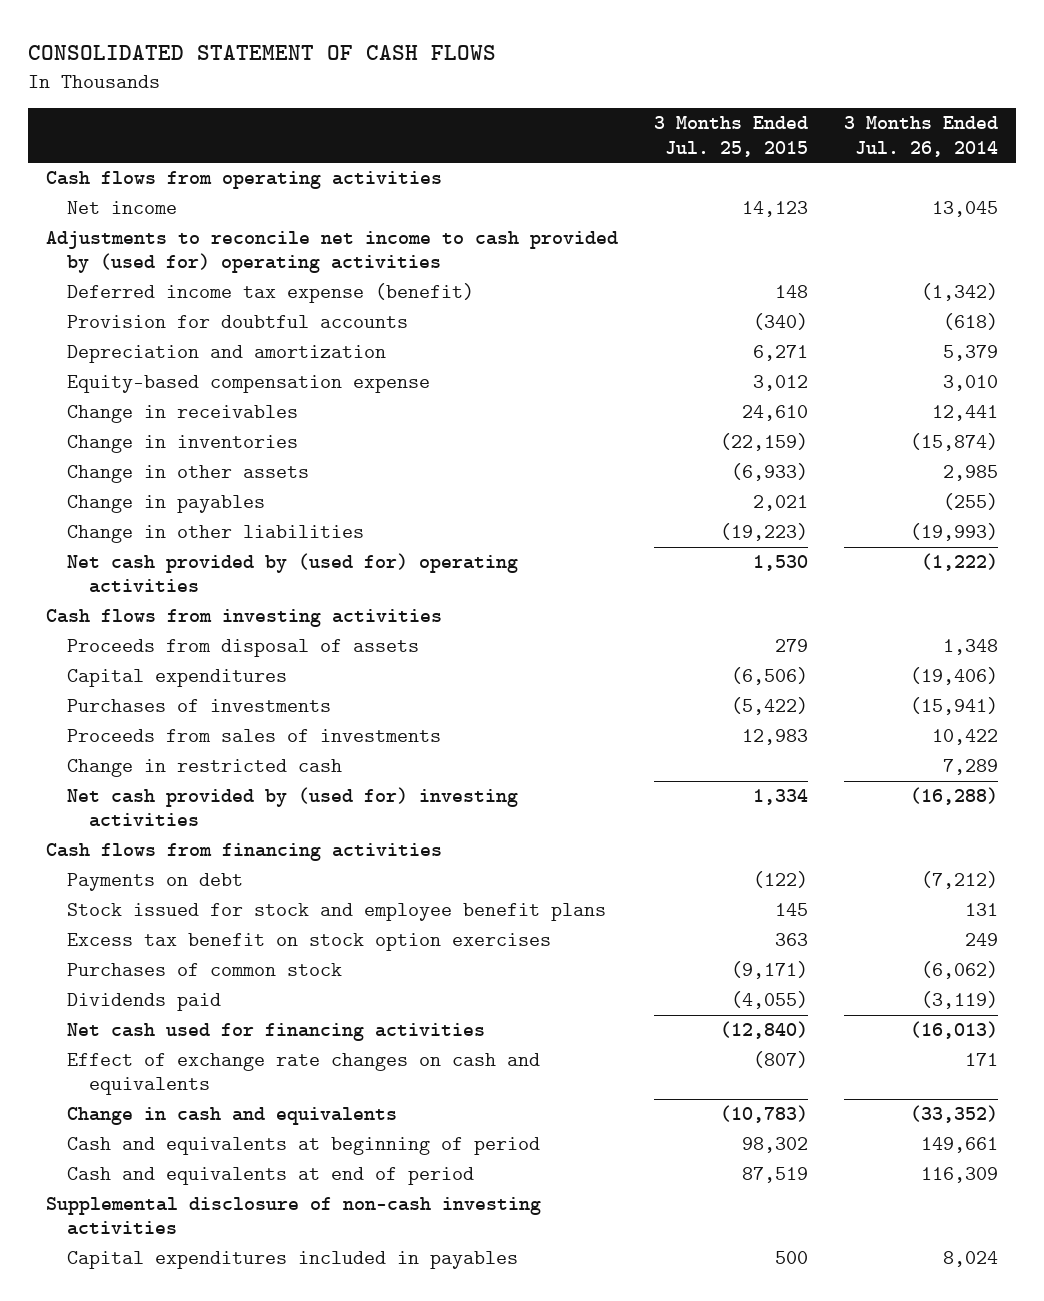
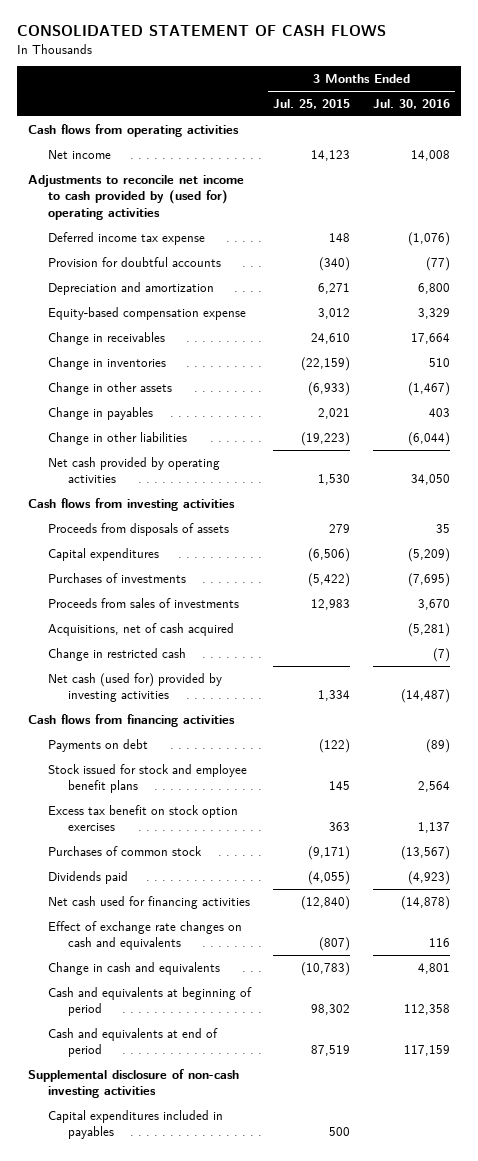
[843,116,998,157] 3 Months Ended Jul. 26, 2014 -> none
none -> [372,98,450,109] Jul. 30, 2016
[67,283,475,304] Deferred income tax expense (benefit) -> [48,231,206,245] Deferred income tax expense
[67,553,519,594] Net cash provided by (used for) operating activities -> [48,456,221,484] Net cash provided by operating activities
[67,639,420,658] Proceeds from disposal of assets -> [48,522,230,536] Proceeds from disposals of assets
none -> [48,622,235,636] Acquisitions, net of cash acquired
[67,787,519,828] Net cash provided by (used for) investing activities -> [48,672,223,703] Net cash (used for) provided by investing activities

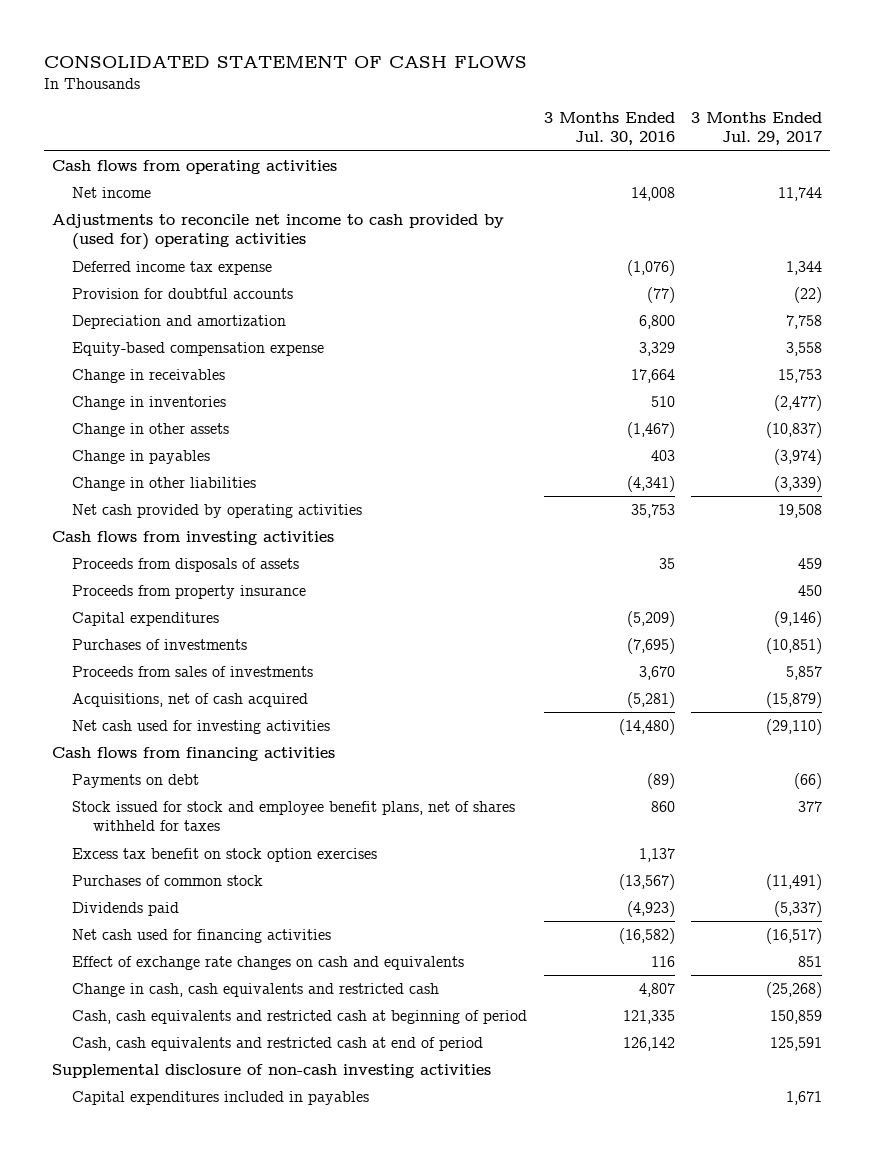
[273,98,351,109] Jul. 25, 2015 -> none
none -> [690,112,822,146] 3 Months Ended Jul. 29, 2017
[407,431,450,446] (6,044) -> [626,475,675,492] (4,341)
[410,474,450,486] 34,050 -> [630,503,675,518] 35,753
none -> [72,584,307,599] Proceeds from property insurance
[48,647,187,661] Change in restricted cash -> none
[48,672,223,703] Net cash (used for) provided by investing activities -> [72,719,331,734] Net cash used for investing activities
[400,689,450,704] (14,487) -> [618,718,675,735] (14,480)
[48,763,248,794] Stock issued for stock and employee benefit plans -> [72,800,516,832] Stock issued for stock and employee benefit plans, net of shares withheld for taxes
[417,781,450,793] 2,564 -> [650,800,675,812] 860
[400,895,450,910] (14,878) -> [618,927,675,944] (16,582)
[48,961,221,975] Change in cash and equivalents -> [72,982,440,997] Change in cash, cash equivalents and restricted cash
[417,962,450,974] 4,801 -> [638,982,675,997] 4,807
[48,986,253,1017] Cash and equivalents at beginning of period -> [72,1009,528,1024] Cash, cash equivalents and restricted cash at beginning of period
[403,1004,450,1016] 112,358 -> [622,1009,675,1024] 121,335
[48,1027,219,1058] Cash and equivalents at end of period -> [72,1036,484,1051] Cash, cash equivalents and restricted cash at end of period
[403,1045,450,1057] 117,159 -> [622,1036,675,1051] 126,142

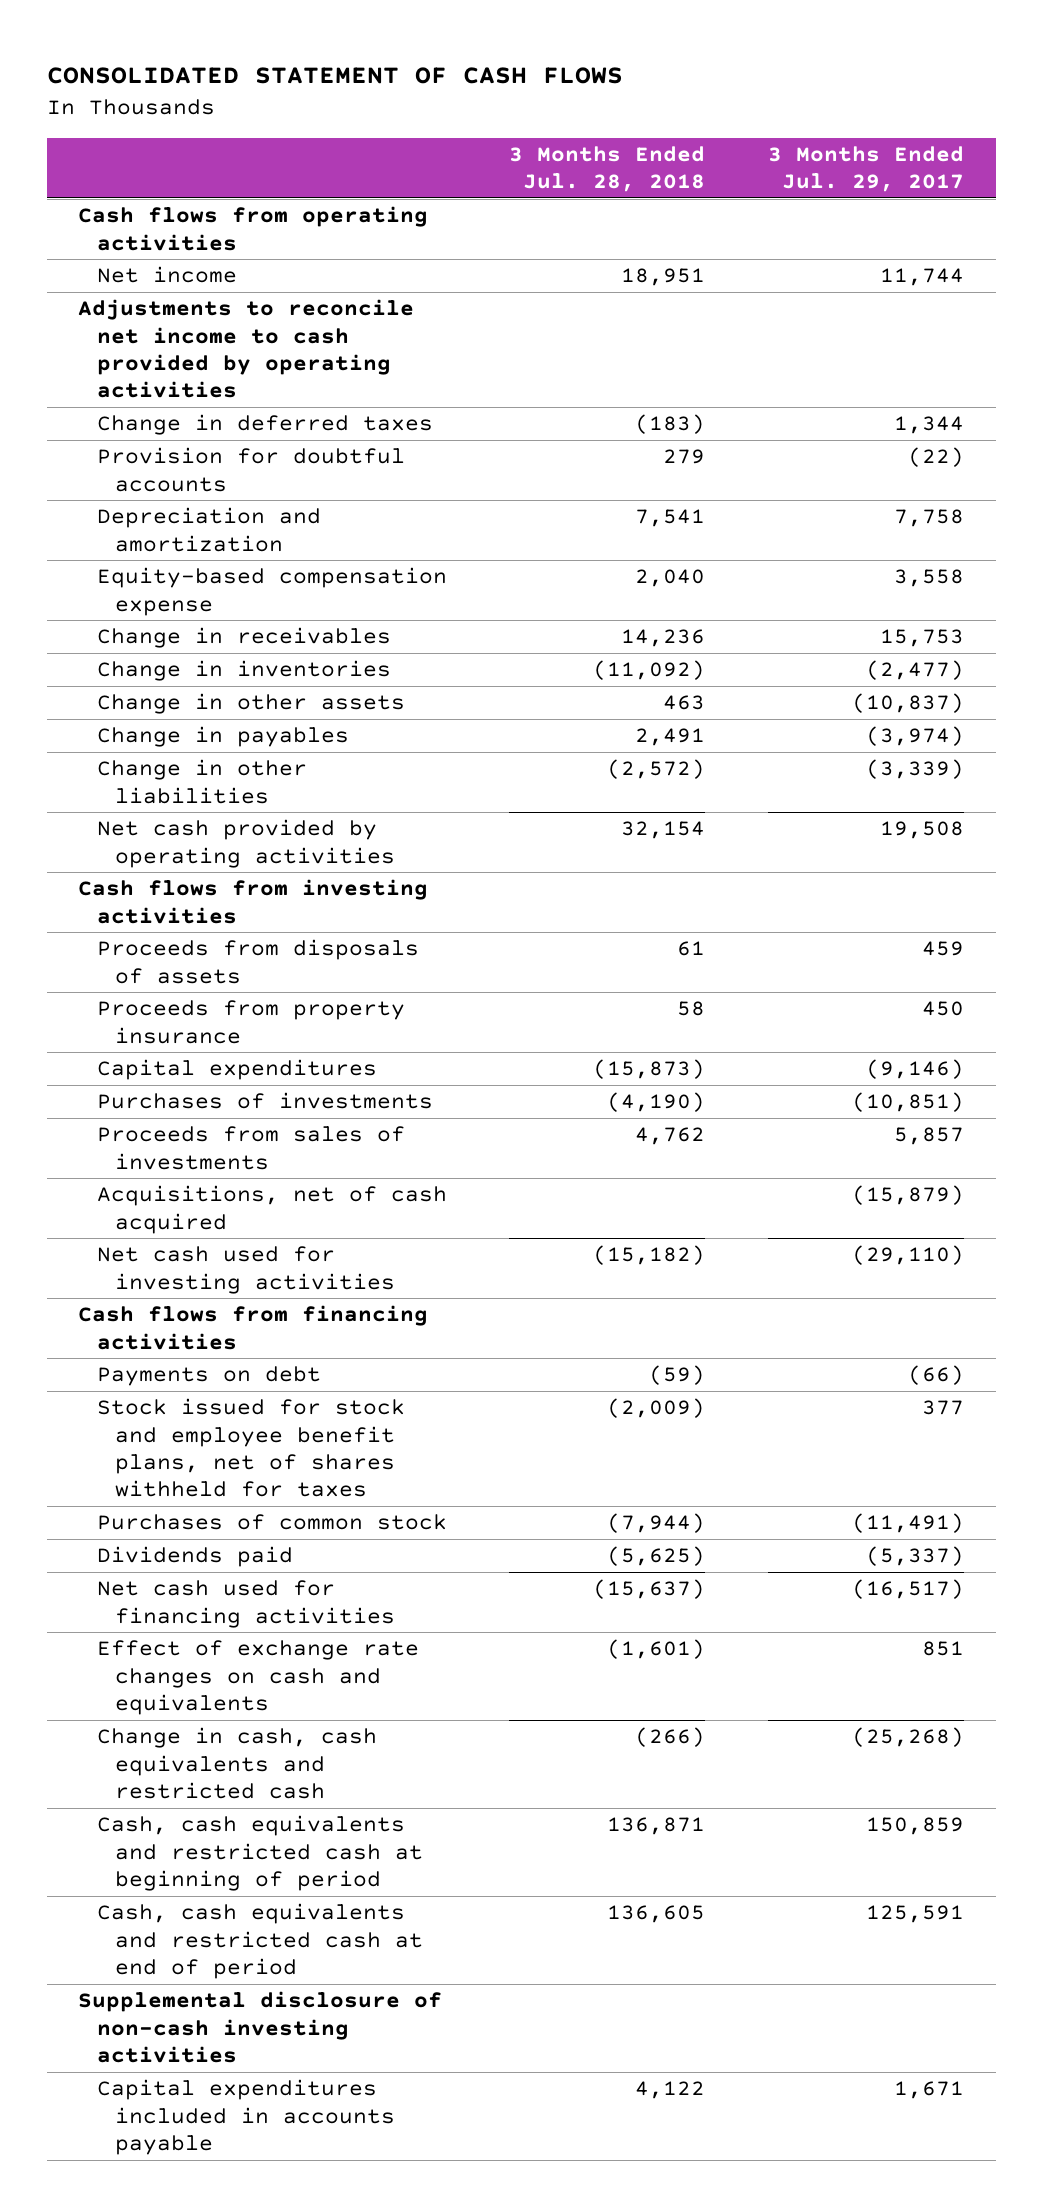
[543,112,675,146] 3 Months Ended Jul. 30, 2016 -> none
none -> [509,145,706,193] 3 Months Ended Jul. 28, 2018
[52,213,505,251] Adjustments to reconcile net income to cash provided by (used for) operating activities -> [78,299,415,399] Adjustments to reconcile net income to cash provided by operating activities
[72,260,273,275] Deferred income tax expense -> [96,414,433,436] Change in deferred taxes
[72,847,378,862] Excess tax benefit on stock option exercises -> none
[72,1090,370,1105] Capital expenditures included in payables -> [96,2079,395,2156] Capital expenditures included in accounts payable

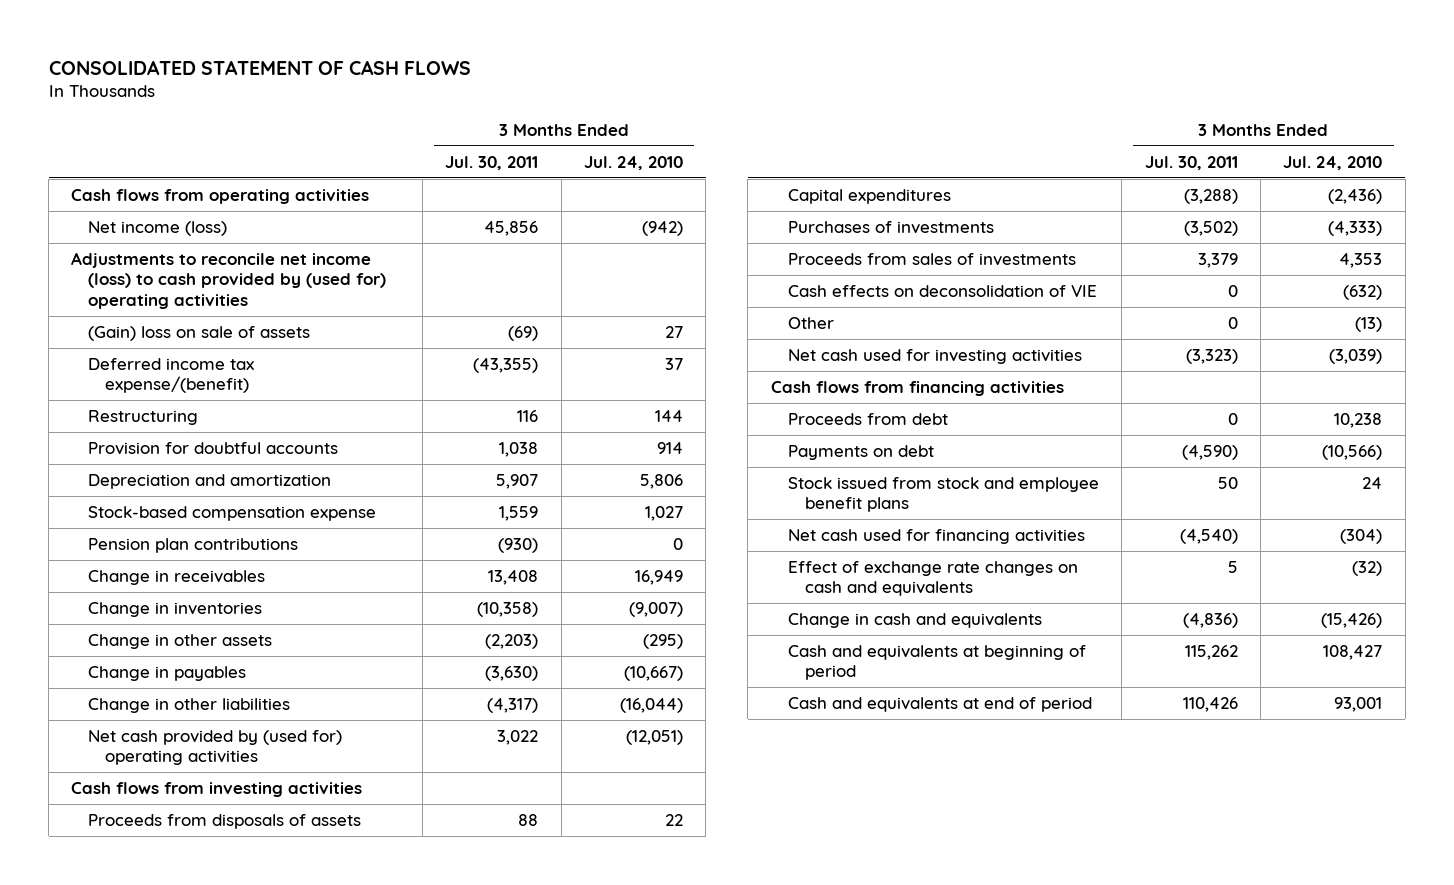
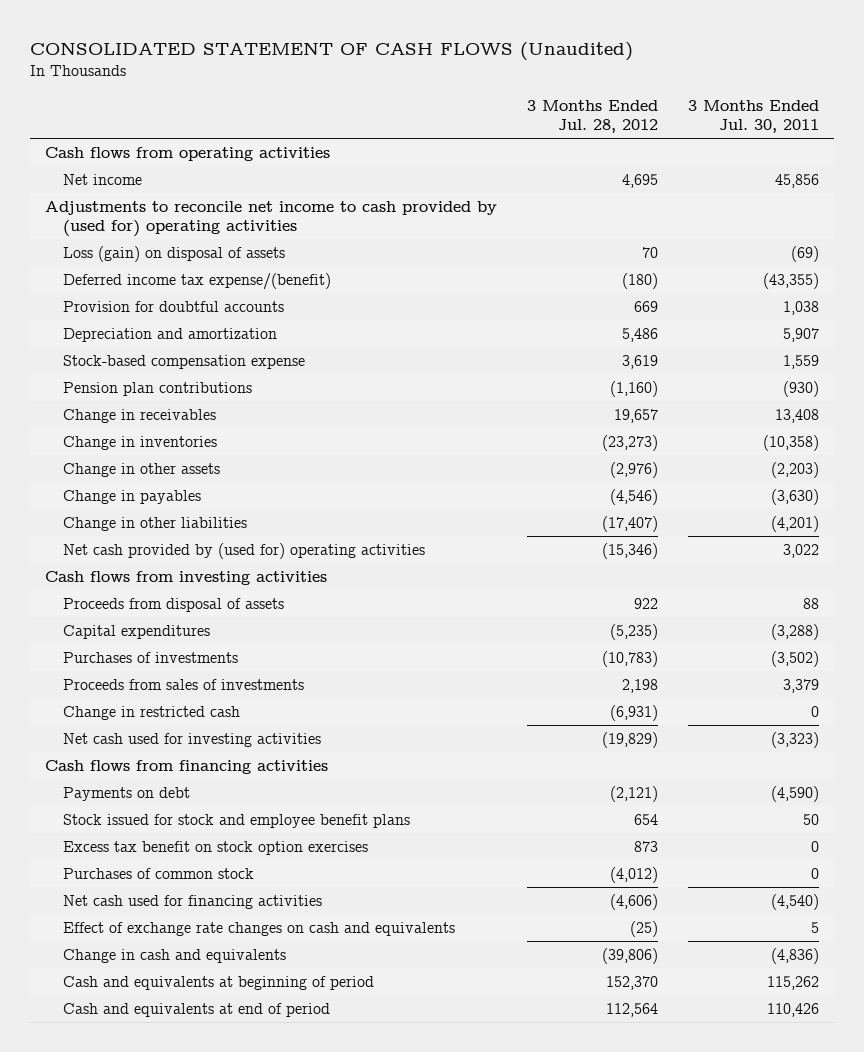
[48,59,471,75] CONSOLIDATED STATEMENT OF CASH FLOWS -> [29,41,633,61] CONSOLIDATED STATEMENT OF CASH FLOWS (Unaudited)
[584,155,684,170] Jul. 24, 2010 -> none
none -> [526,99,658,134] 3 Months Ended Jul. 28, 2012
[88,220,228,236] Net income (loss) -> [63,173,143,185] Net income
[71,251,387,309] Adjustments to reconcile net income (loss) to cash provided by (used for) operating activities -> [44,200,497,238] Adjustments to reconcile net income to cash provided by (used for) operating activities
[88,325,311,341] (Gain) loss on sale of assets -> [63,245,286,262] Loss (gain) on disposal of assets
[88,409,199,425] Restructuring -> none
[487,697,539,713] (4,317) -> [770,515,819,532] (4,201)
[88,813,362,829] Proceeds from disposals of assets -> [63,597,285,612] Proceeds from disposal of assets
[787,284,1097,297] Cash effects on deconsolidation of VIE -> none
[787,316,834,329] Other -> none
none -> [63,705,241,720] Change in restricted cash
[787,412,948,425] Proceeds from debt -> none
[787,476,1099,513] Stock issued from stock and employee benefit plans -> [63,813,411,828] Stock issued for stock and employee benefit plans
none -> [63,840,369,855] Excess tax benefit on stock option exercises
none -> [63,867,255,879] Purchases of common stock

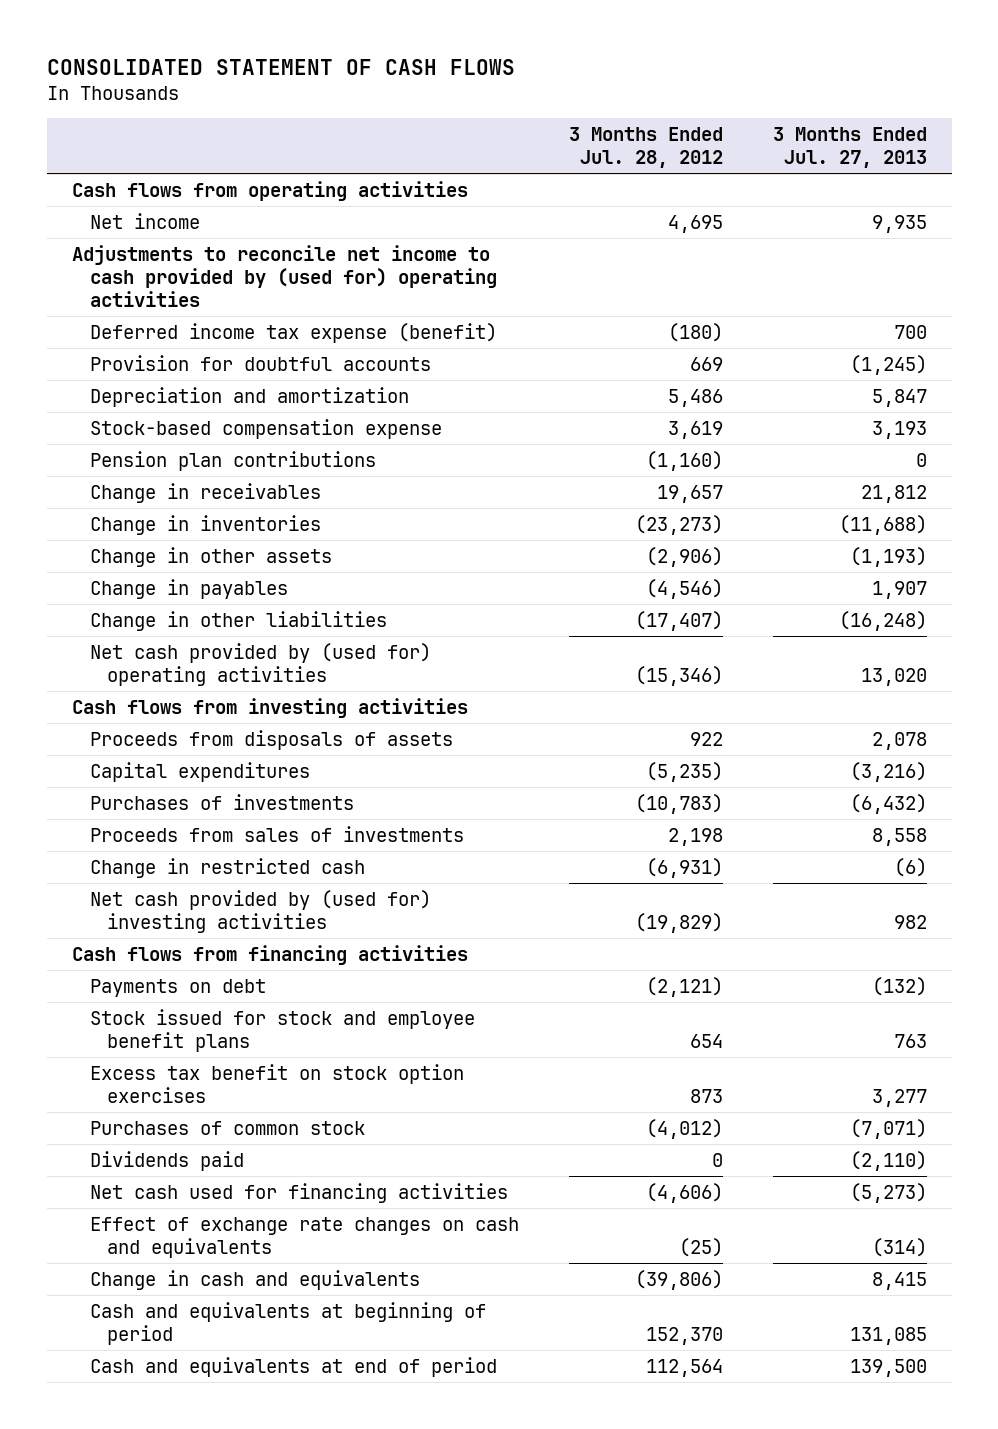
[29,41,633,61] CONSOLIDATED STATEMENT OF CASH FLOWS (Unaudited) -> [46,58,515,75] CONSOLIDATED STATEMENT OF CASH FLOWS
[687,99,819,134] 3 Months Ended Jul. 30, 2011 -> none
none -> [772,126,927,168] 3 Months Ended Jul. 27, 2013
[63,245,286,262] Loss (gain) on disposal of assets -> none
[63,272,332,290] Deferred income tax expense/(benefit) -> [89,322,497,343] Deferred income tax expense (benefit)
[609,461,658,478] (2,976) -> [645,546,723,567] (2,906)
[63,597,285,612] Proceeds from disposal of assets -> [89,729,453,750] Proceeds from disposals of assets
[63,732,322,747] Net cash used for investing activities -> [89,889,431,933] Net cash provided by (used for) investing activities
none -> [89,1150,244,1171] Dividends paid

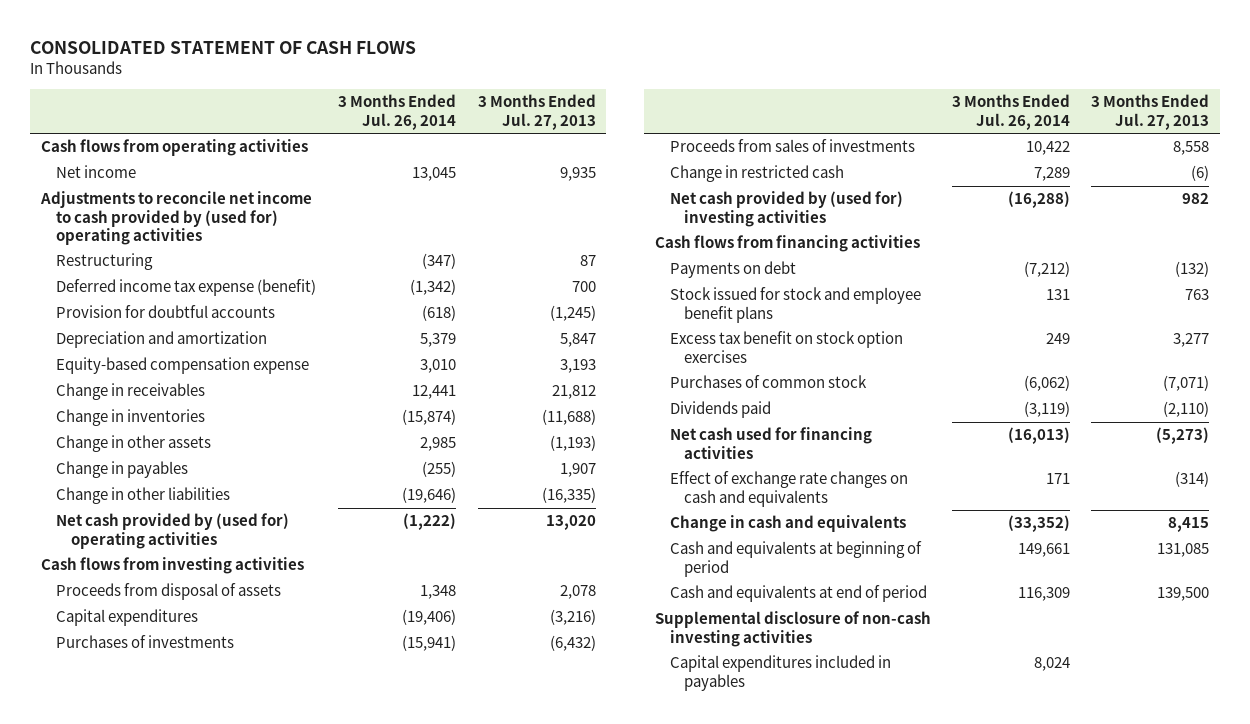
[568,126,723,168] 3 Months Ended Jul. 28, 2012 -> none
none -> [338,94,457,130] 3 Months Ended Jul. 26, 2014
none -> [55,253,153,271] Restructuring
[89,450,376,471] Pension plan contributions -> none
[89,418,442,439] Stock-based compensation expense -> [55,357,309,375] Equity-based compensation expense
[838,610,927,631] (16,248) -> [541,487,596,504] (16,335)
[89,729,453,750] Proceeds from disposals of assets -> [55,583,281,601] Proceeds from disposal of assets
none -> [654,611,931,647] Supplemental disclosure of non-cash investing activities
none -> [669,655,891,691] Capital expenditures included in payables

